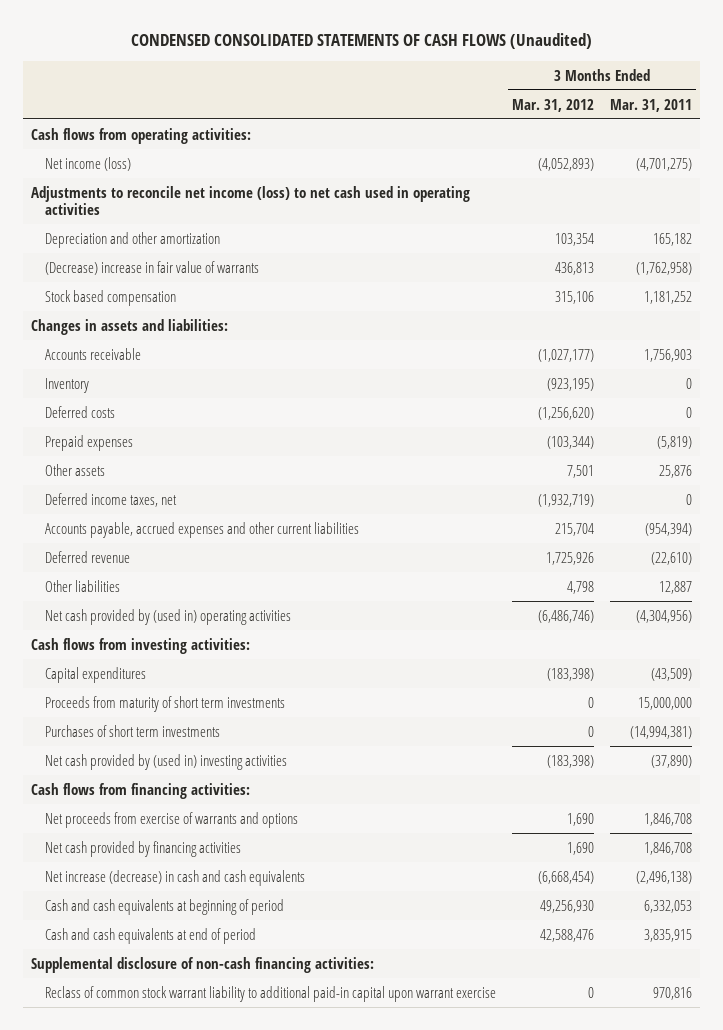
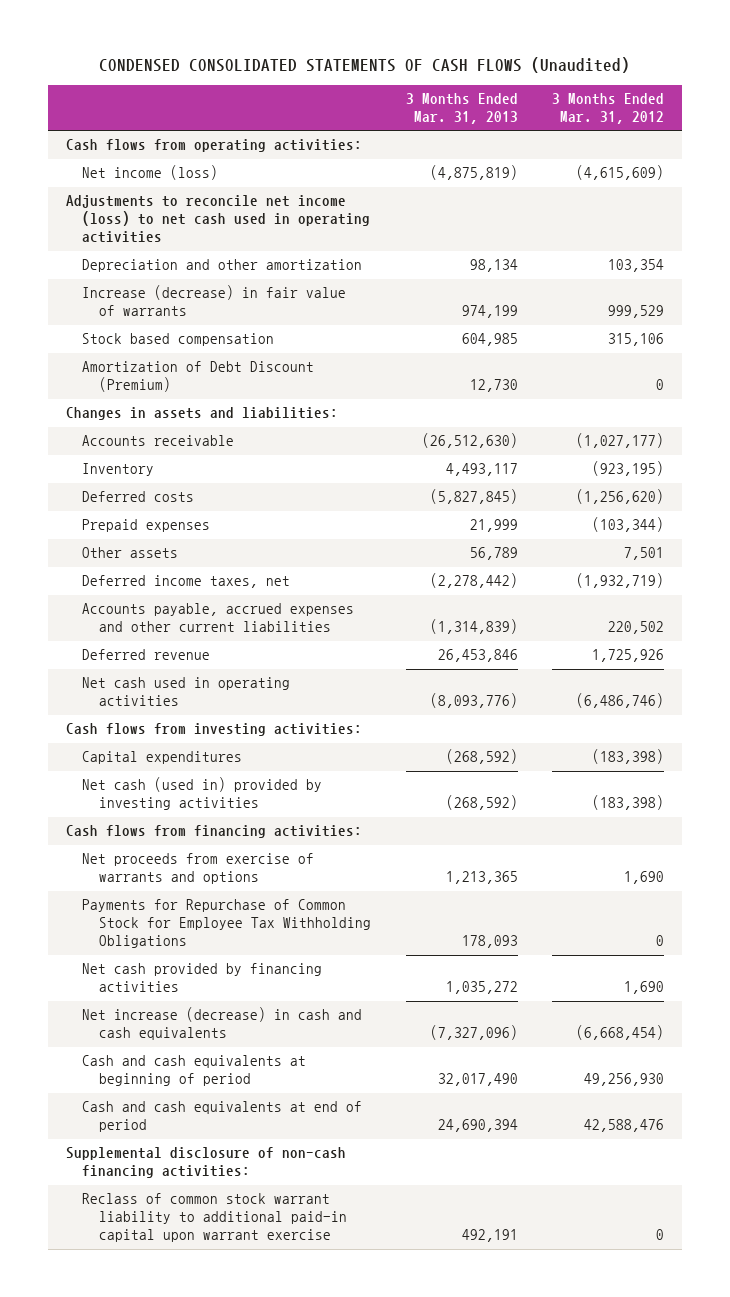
[610,98,693,112] Mar. 31, 2011 -> none
none -> [405,93,518,124] 3 Months Ended Mar. 31, 2013
[538,157,595,171] (4,052,893) -> [576,165,665,181] (4,615,609)
[45,260,260,275] (Decrease) increase in fair value of warrants -> [82,285,347,317] Increase (decrease) in fair value of warrants
[555,261,595,275] 436,813 -> [608,305,665,319] 999,529
none -> [82,361,315,393] Amortization of Debt Discount (Premium)
[555,522,595,536] 215,704 -> [608,621,665,635] 220,502
[45,579,121,592] Other liabilities -> none
[45,608,292,625] Net cash provided by (used in) operating activities -> [82,677,291,707] Net cash used in operating activities
[45,695,286,712] Proceeds from maturity of short term investments -> none
[45,724,221,737] Purchases of short term investments -> none
[45,753,288,770] Net cash provided by (used in) investing activities -> [82,777,323,811] Net cash (used in) provided by investing activities
none -> [82,899,372,949] Payments for Repurchase of Common Stock for Employee Tax Withholding Obligations

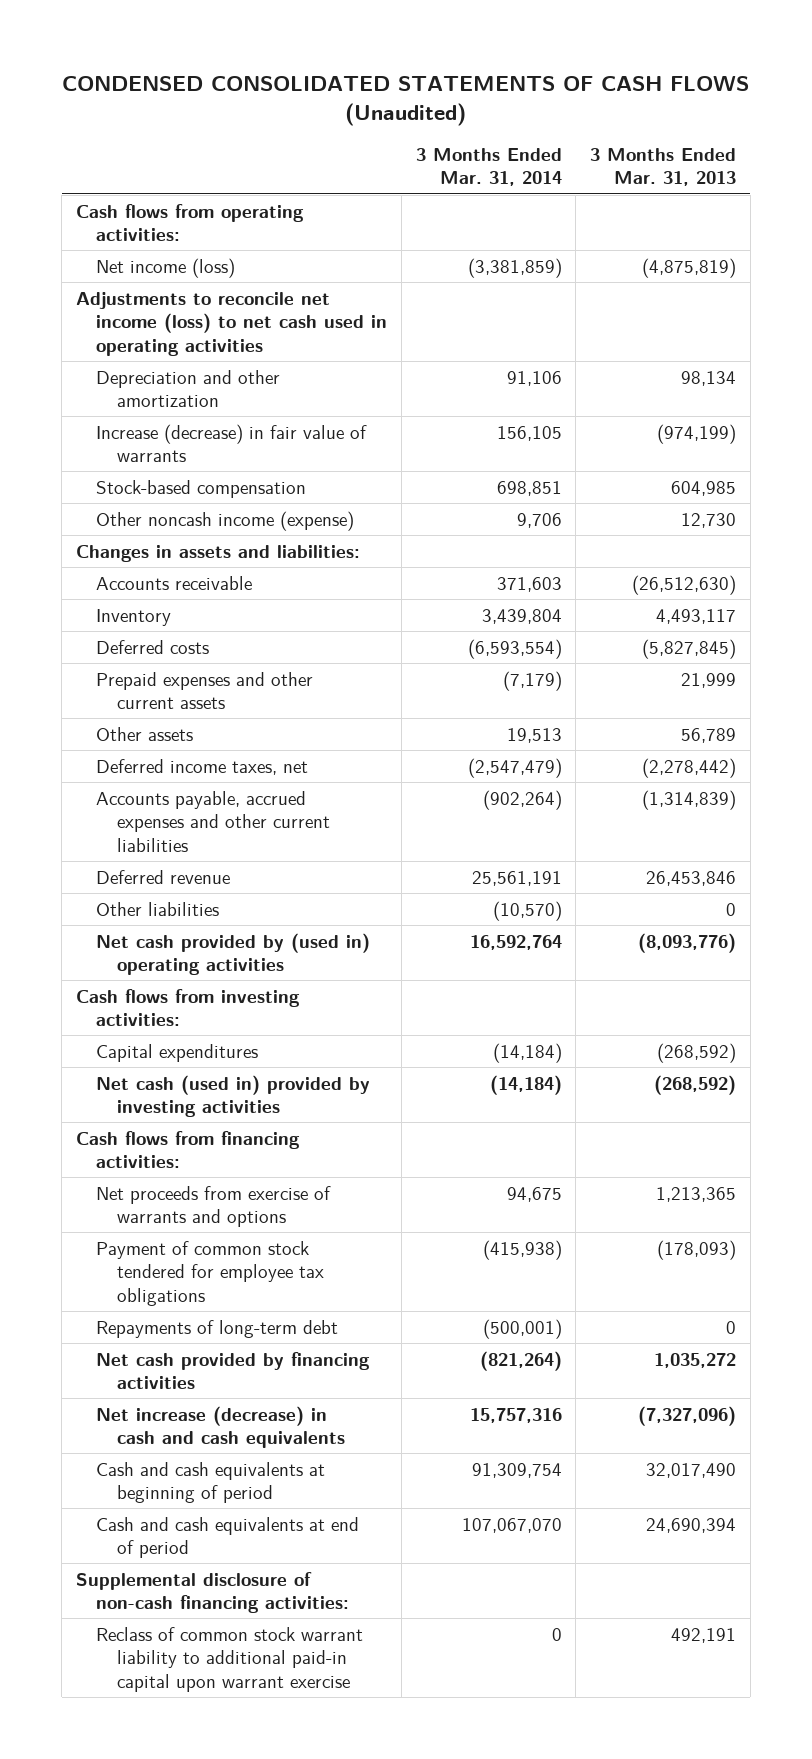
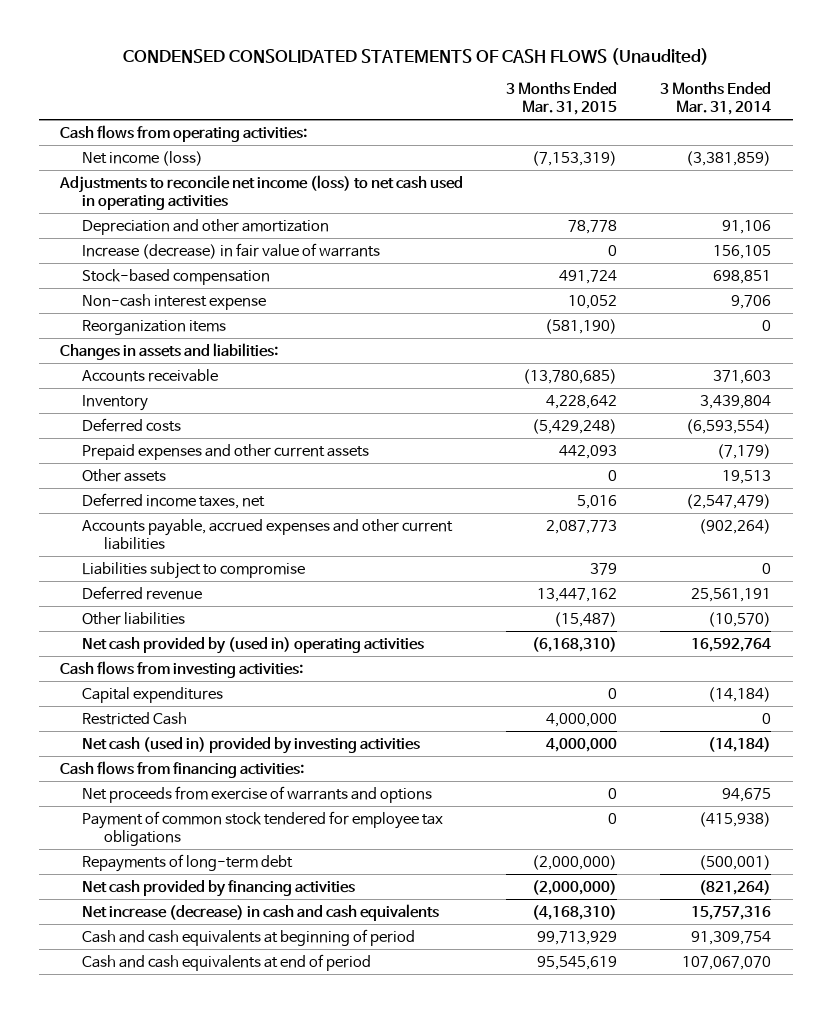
[590,147,737,187] 3 Months Ended Mar. 31, 2013 -> none
none -> [506,82,618,116] 3 Months Ended Mar. 31, 2015
[96,510,355,531] Other noncash income (expense) -> [81,293,266,310] Non-cash interest expense
none -> [81,319,226,335] Reorganization items
none -> [81,561,305,579] Liabilities subject to compromise
none -> [81,711,187,725] Restricted Cash
[75,1571,350,1614] Supplemental disclosure of non-cash financing activities: -> none
[96,1626,364,1692] Reclass of common stock warrant liability to additional paid-in capital upon warrant exercise -> none

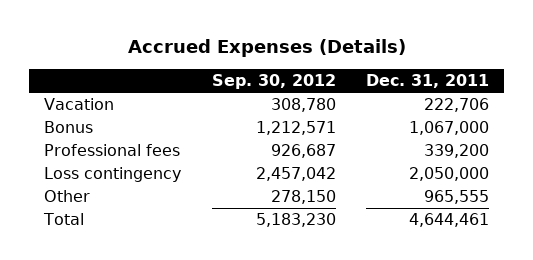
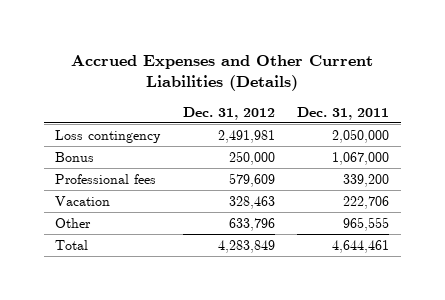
[127,39,406,58] Accrued Expenses (Details) -> [71,54,374,92] Accrued Expenses and Other Current Liabilities (Details)
[211,74,336,90] Sep. 30, 2012 -> none
none -> [182,106,275,120] Dec. 31, 2012
[44,167,182,183] Loss contingency -> [55,129,162,143] Loss contingency
[44,98,115,111] Vacation -> [55,195,111,206] Vacation

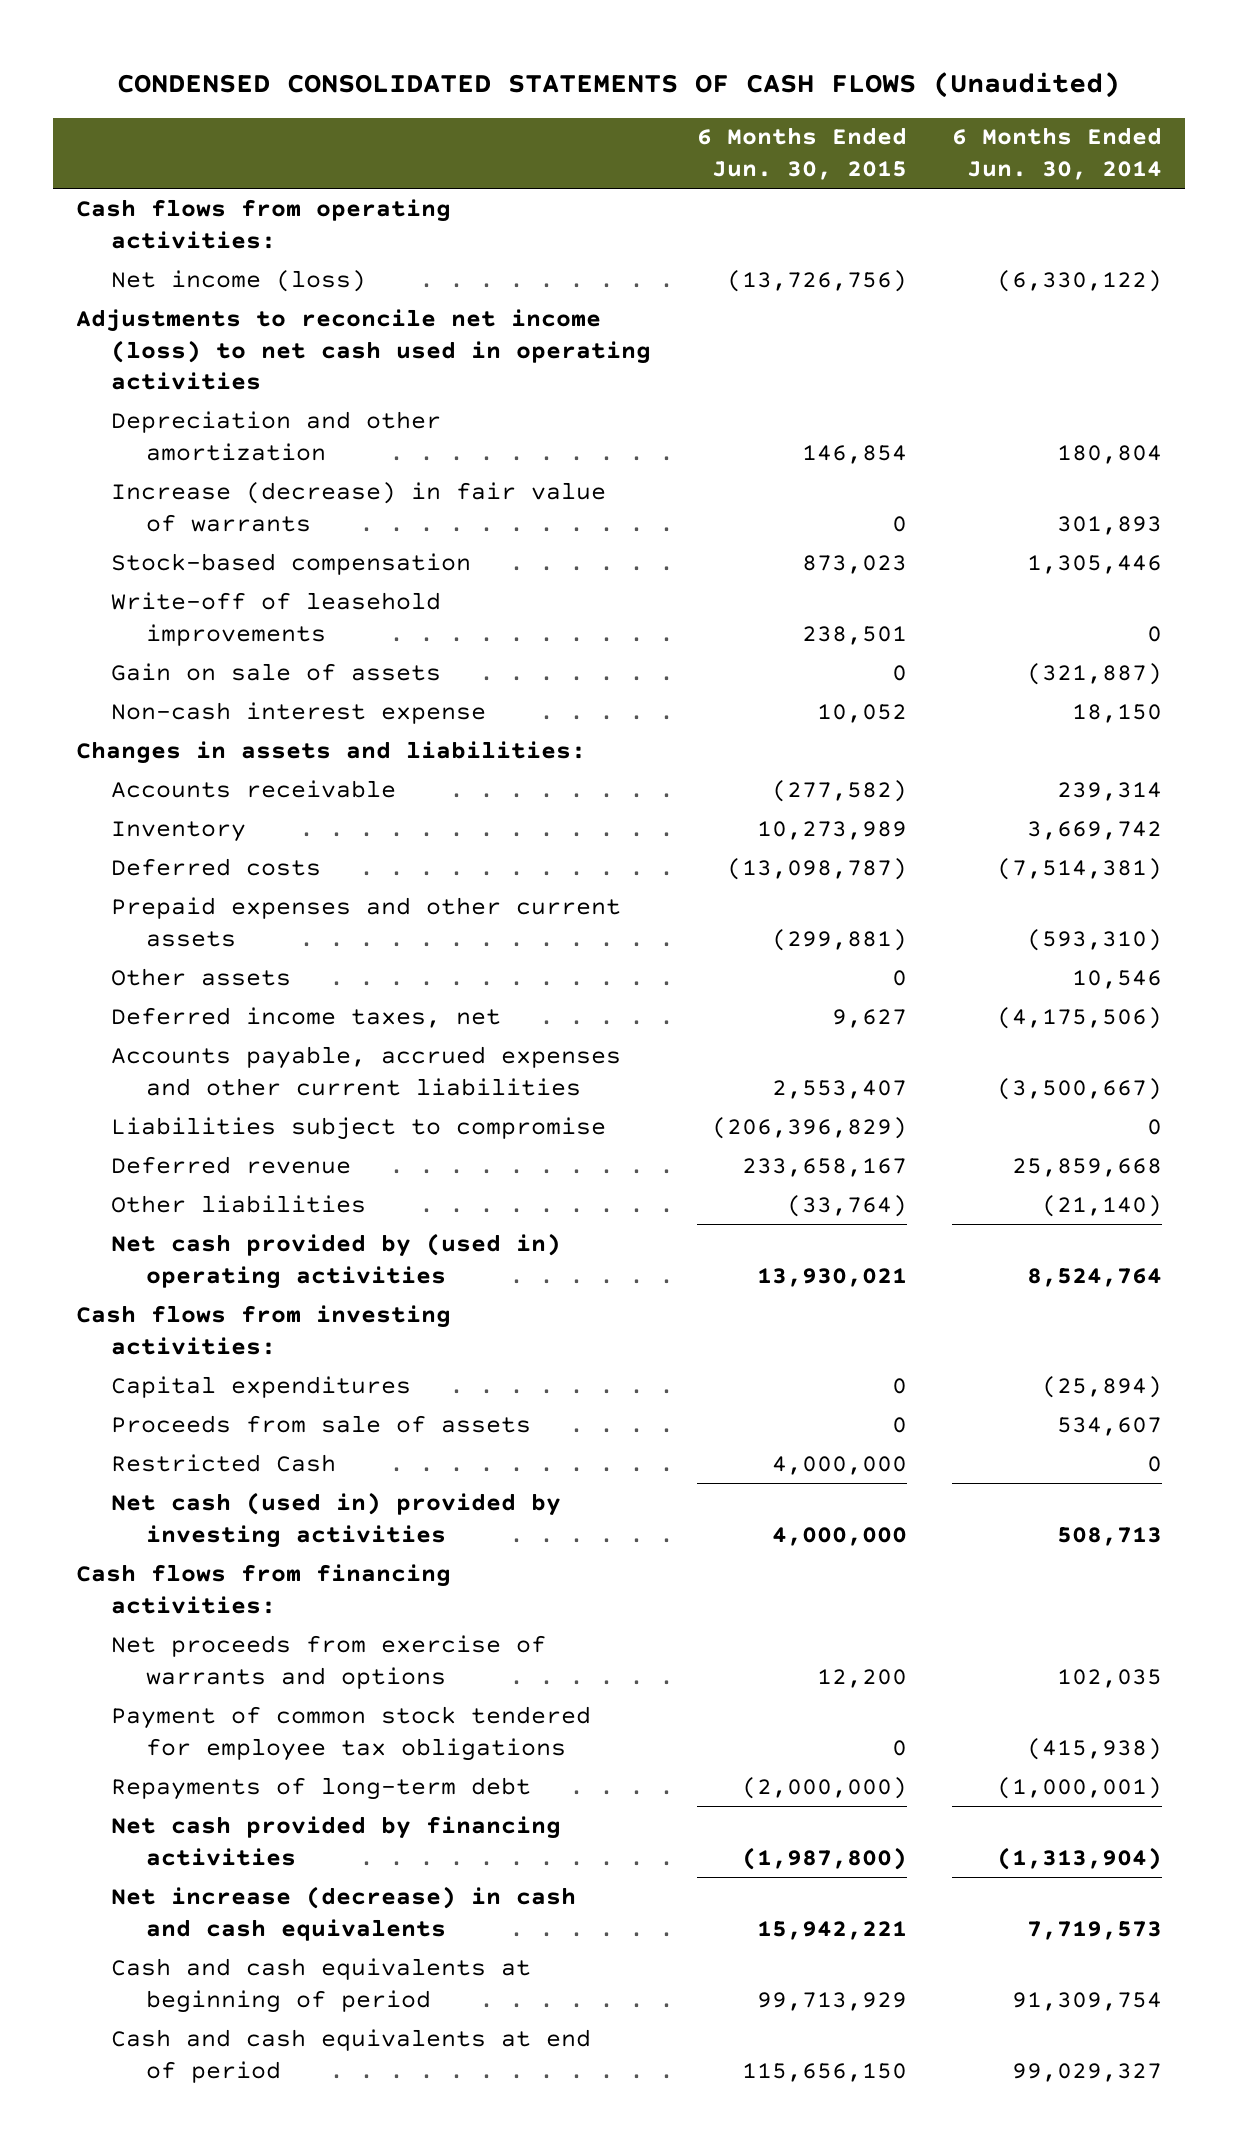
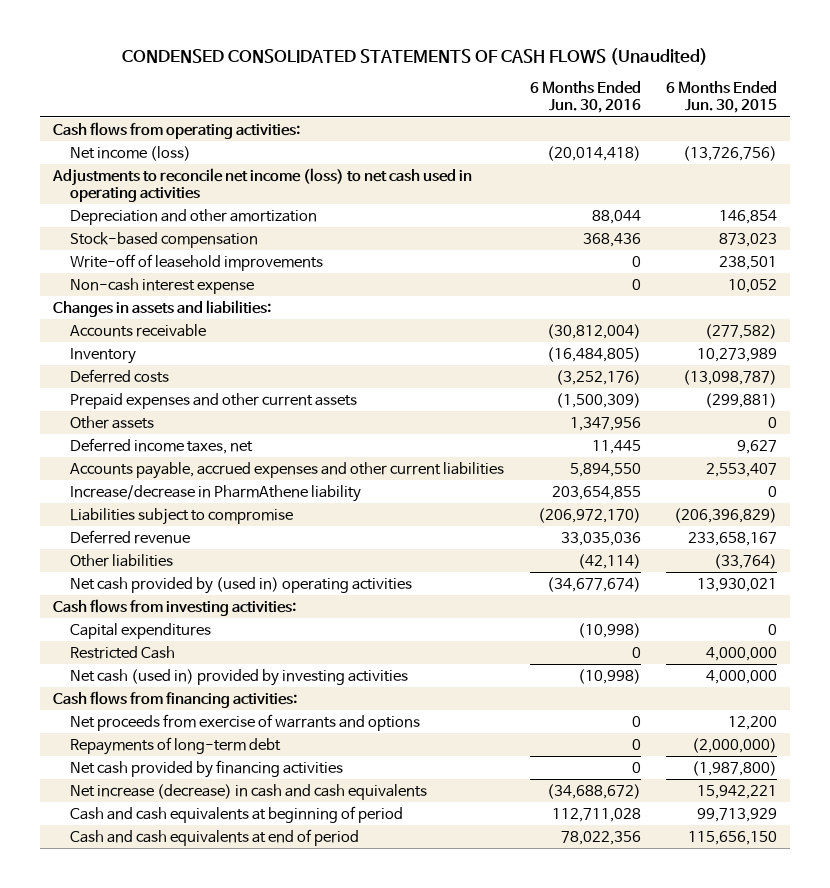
[952,127,1163,181] 6 Months Ended Jun. 30, 2014 -> none
none -> [529,81,641,114] 6 Months Ended Jun. 30, 2016
[110,481,606,532] Increase (decrease) in fair value of warrants -> none
[110,662,441,681] Gain on sale of assets -> none
none -> [70,484,362,502] Increase/decrease in PharmAthene liability
[110,1414,531,1433] Proceeds from sale of assets -> none
[110,1705,591,1761] Payment of common stock tendered for employee tax obligations -> none

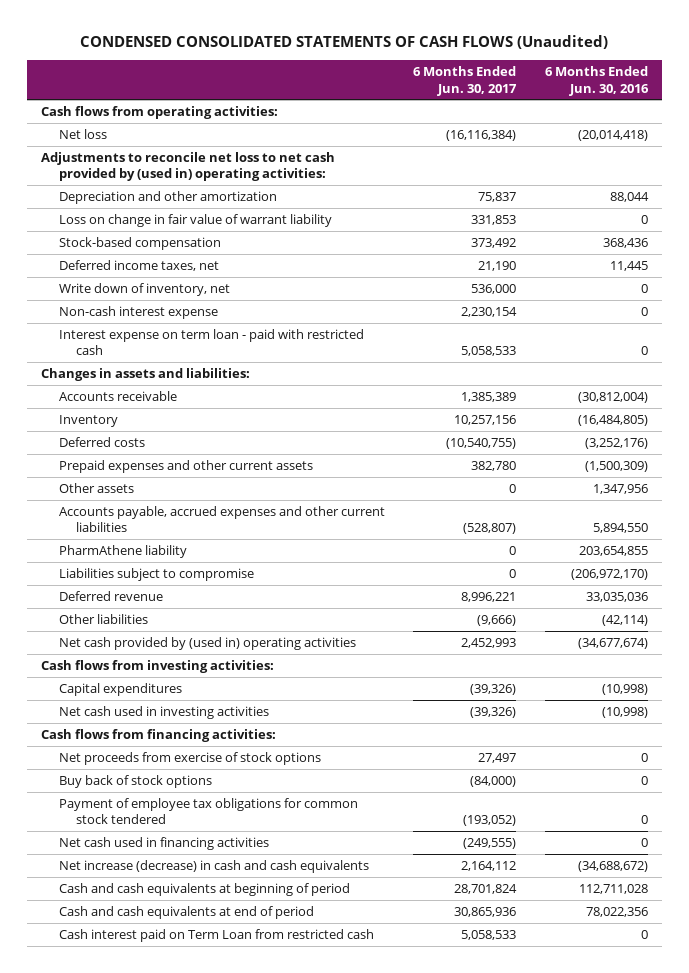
[665,81,777,114] 6 Months Ended Jun. 30, 2015 -> none
none -> [413,66,518,96] 6 Months Ended Jun. 30, 2017
[70,145,192,161] Net income (loss) -> [58,129,107,140] Net loss
[51,167,472,202] Adjustments to reconcile net income (loss) to net cash used in operating activities -> [41,152,336,182] Adjustments to reconcile net loss to net cash provided by (used in) operating activities:
none -> [58,214,332,228] Loss on change in fair value of warrant liability
[70,253,324,271] Write-off of leasehold improvements -> none
[70,437,254,454] Deferred income taxes, net -> [58,260,219,272] Deferred income taxes, net
none -> [58,283,230,297] Write down of inventory, net
none -> [58,329,364,356] Interest expense on term loan - paid with restricted cash
[70,484,362,502] Increase/decrease in PharmAthene liability -> [58,545,187,559] PharmAthene liability
[70,645,176,659] Restricted Cash -> none
[70,668,409,686] Net cash (used in) provided by investing activities -> [58,706,269,720] Net cash used in investing activities
[70,736,282,755] Repayments of long-term debt -> none
[70,713,421,731] Net proceeds from exercise of warrants and options -> [58,752,321,766] Net proceeds from exercise of stock options
none -> [58,775,212,789] Buy back of stock options
none -> [58,798,358,825] Payment of employee tax obligations for common stock tendered
[70,759,344,778] Net cash provided by financing activities -> [58,837,269,851] Net cash used in financing activities
none -> [58,929,374,943] Cash interest paid on Term Loan from restricted cash

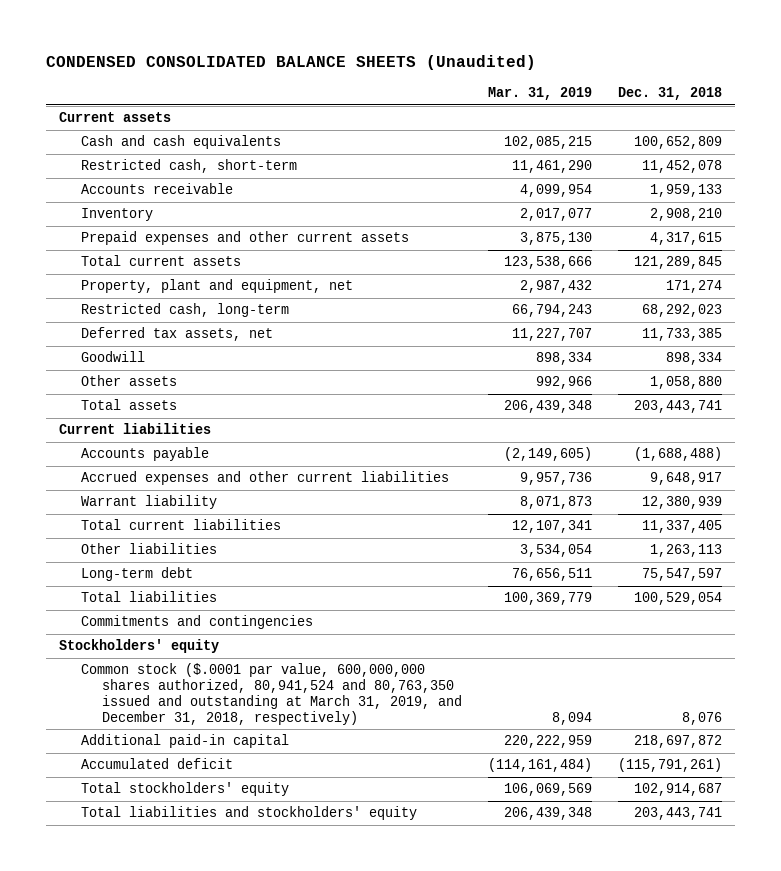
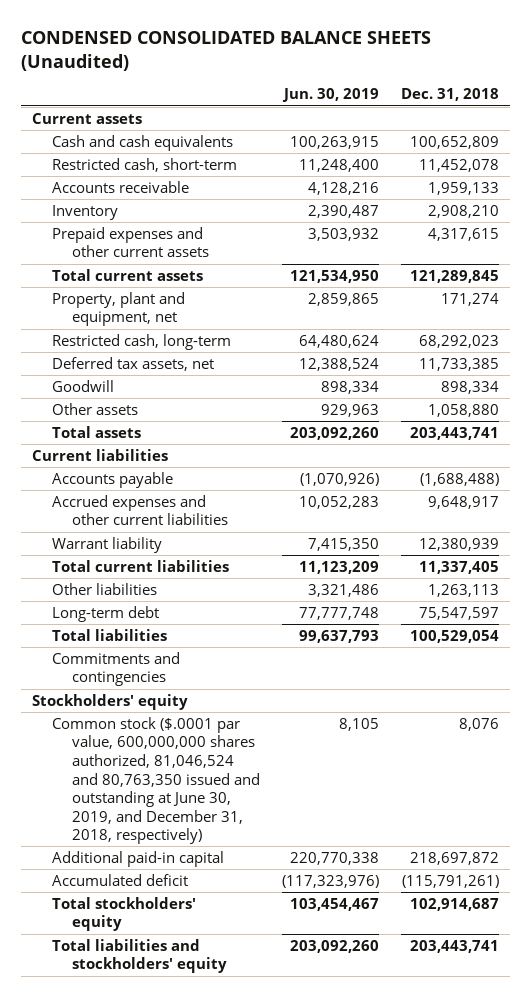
[488,87,593,101] Mar. 31, 2019 -> none
none -> [282,88,380,103] Jun. 30, 2019
[80,663,463,725] Common stock ($.0001 par value, 600,000,000 shares authorized, 80,941,524 and 80,763,350 issued and outstanding at March 31, 2019, and December 31, 2018, respectively) -> [51,716,260,845] Common stock ($.0001 par value, 600,000,000 shares authorized, 81,046,524 and 80,763,350 issued and outstanding at June 30, 2019, and December 31, 2018, respectively)

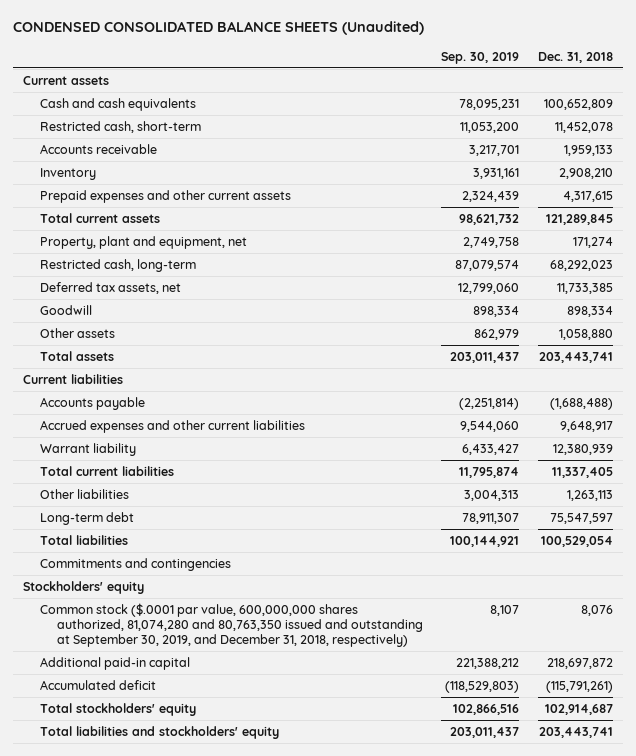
[282,88,380,103] Jun. 30, 2019 -> none
none -> [441,51,520,64] Sep. 30, 2019
[51,716,260,845] Common stock ($.0001 par value, 600,000,000 shares authorized, 81,046,524 and 80,763,350 issued and outstanding at June 30, 2019, and December 31, 2018, respectively) -> [39,602,423,647] Common stock ($.0001 par value, 600,000,000 shares authorized, 81,074,280 and 80,763,350 issued and outstanding at September 30, 2019, and December 31, 2018, respectively)

